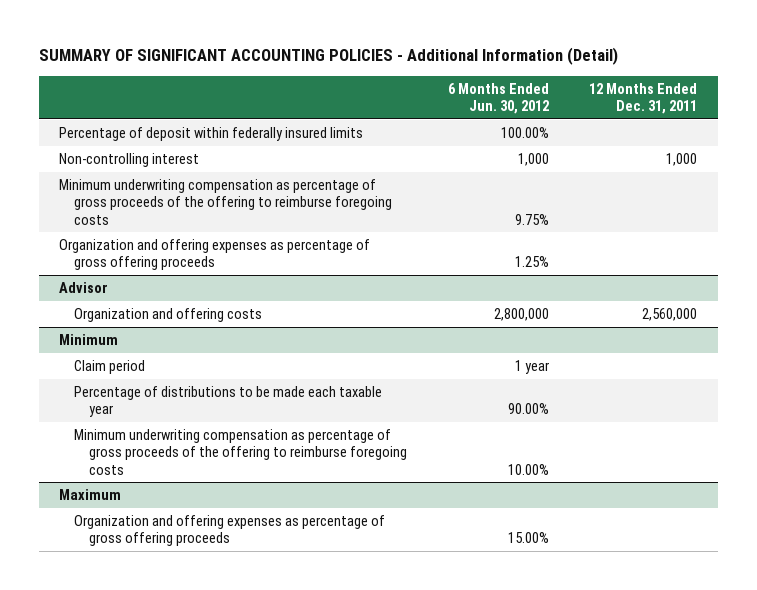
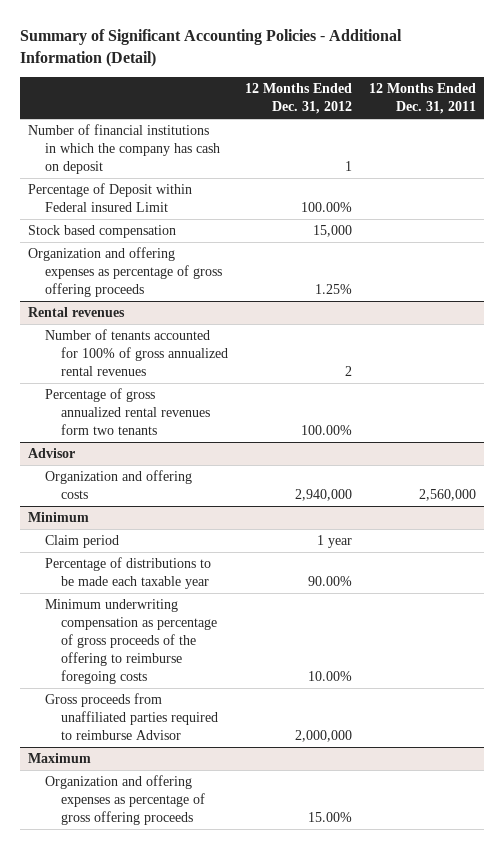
[39,47,619,66] SUMMARY OF SIGNIFICANT ACCOUNTING POLICIES - Additional Information (Detail) -> [19,29,402,68] Summary of Significant Accounting Policies - Additional Information (Detail)
[447,82,549,115] 6 Months Ended Jun. 30, 2012 -> none
none -> [244,83,352,115] 12 Months Ended Dec. 31, 2012
[59,152,200,167] Non-controlling interest -> none
[59,178,393,225] Minimum underwriting compensation as percentage of gross proceeds of the offering to reimburse foregoing costs -> none
none -> [27,124,220,174] Number of financial institutions in which the company has cash on deposit
[59,126,364,141] Percentage of deposit within federally insured limits -> [27,183,192,212] Percentage of Deposit within Federal insured Limit
none -> [27,225,176,239] Stock based compensation
none -> [27,307,125,318] Rental revenues
none -> [44,329,229,376] Number of tenants accounted for 100% of gross annualized rental revenues
none -> [44,388,211,435] Percentage of gross annualized rental revenues form two tenants
none -> [44,693,219,740] Gross proceeds from unaffiliated parties required to reimburse Advisor

